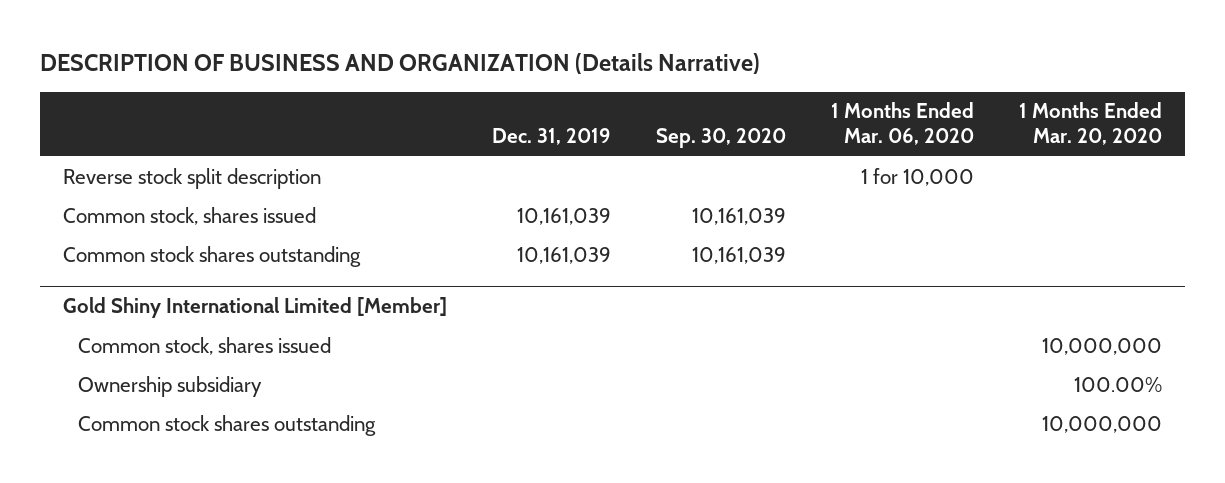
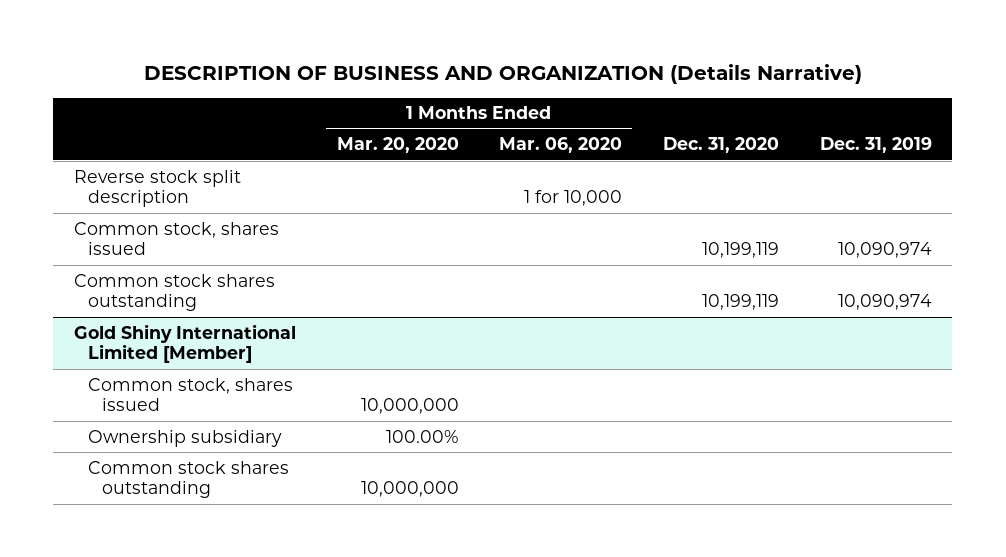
[655,128,786,149] Sep. 30, 2020 -> none
none -> [663,137,780,154] Dec. 31, 2020
[516,207,611,225] 10,161,039 -> [837,242,932,259] 10,090,974
[516,246,611,264] 10,161,039 -> [837,294,932,311] 10,090,974

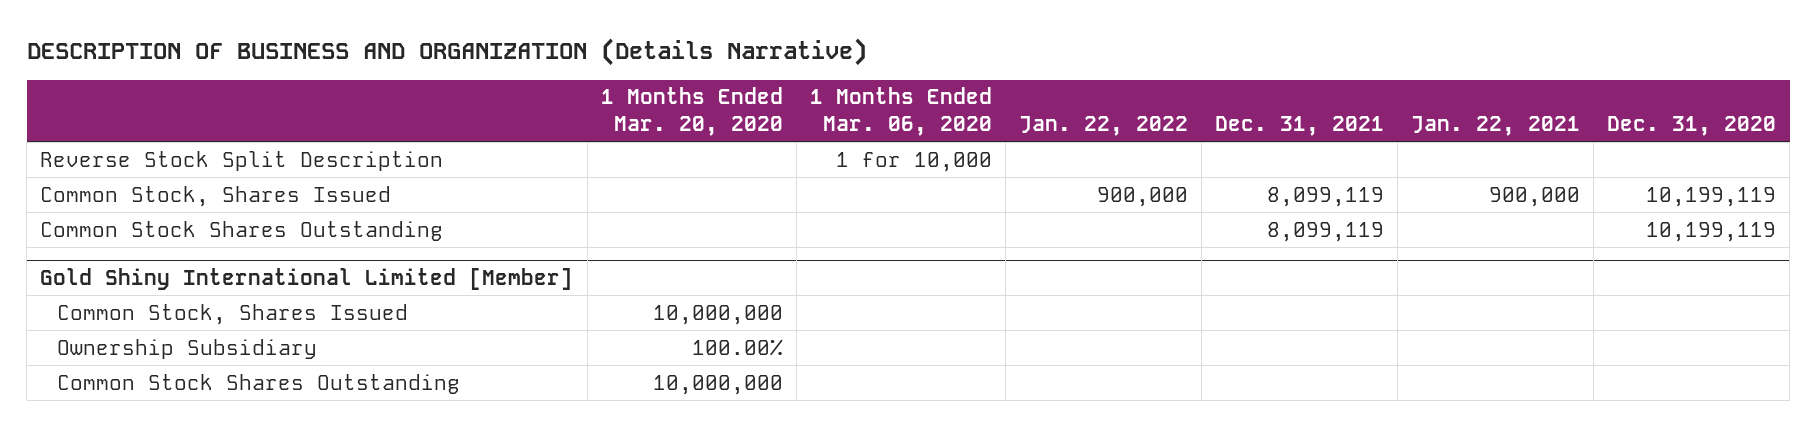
[819,137,932,154] Dec. 31, 2019 -> none
none -> [1018,115,1188,136] Jan. 22, 2022
none -> [1214,115,1384,136] Dec. 31, 2021
none -> [1410,115,1580,136] Jan. 22, 2021
[73,169,241,208] Reverse stock split description -> [40,150,444,171] Reverse Stock Split Description
[73,221,279,256] Common stock, shares issued -> [40,185,392,207] Common Stock, Shares Issued
[73,273,275,312] Common stock shares outstanding -> [40,220,444,241] Common Stock Shares Outstanding
[88,377,294,412] Common stock, shares issued -> [56,303,408,325] Common Stock, Shares Issued
[88,429,283,447] Ownership subsidiary -> [56,338,317,359] Ownership Subsidiary
[88,460,290,499] Common stock shares outstanding -> [56,373,460,394] Common Stock Shares Outstanding

